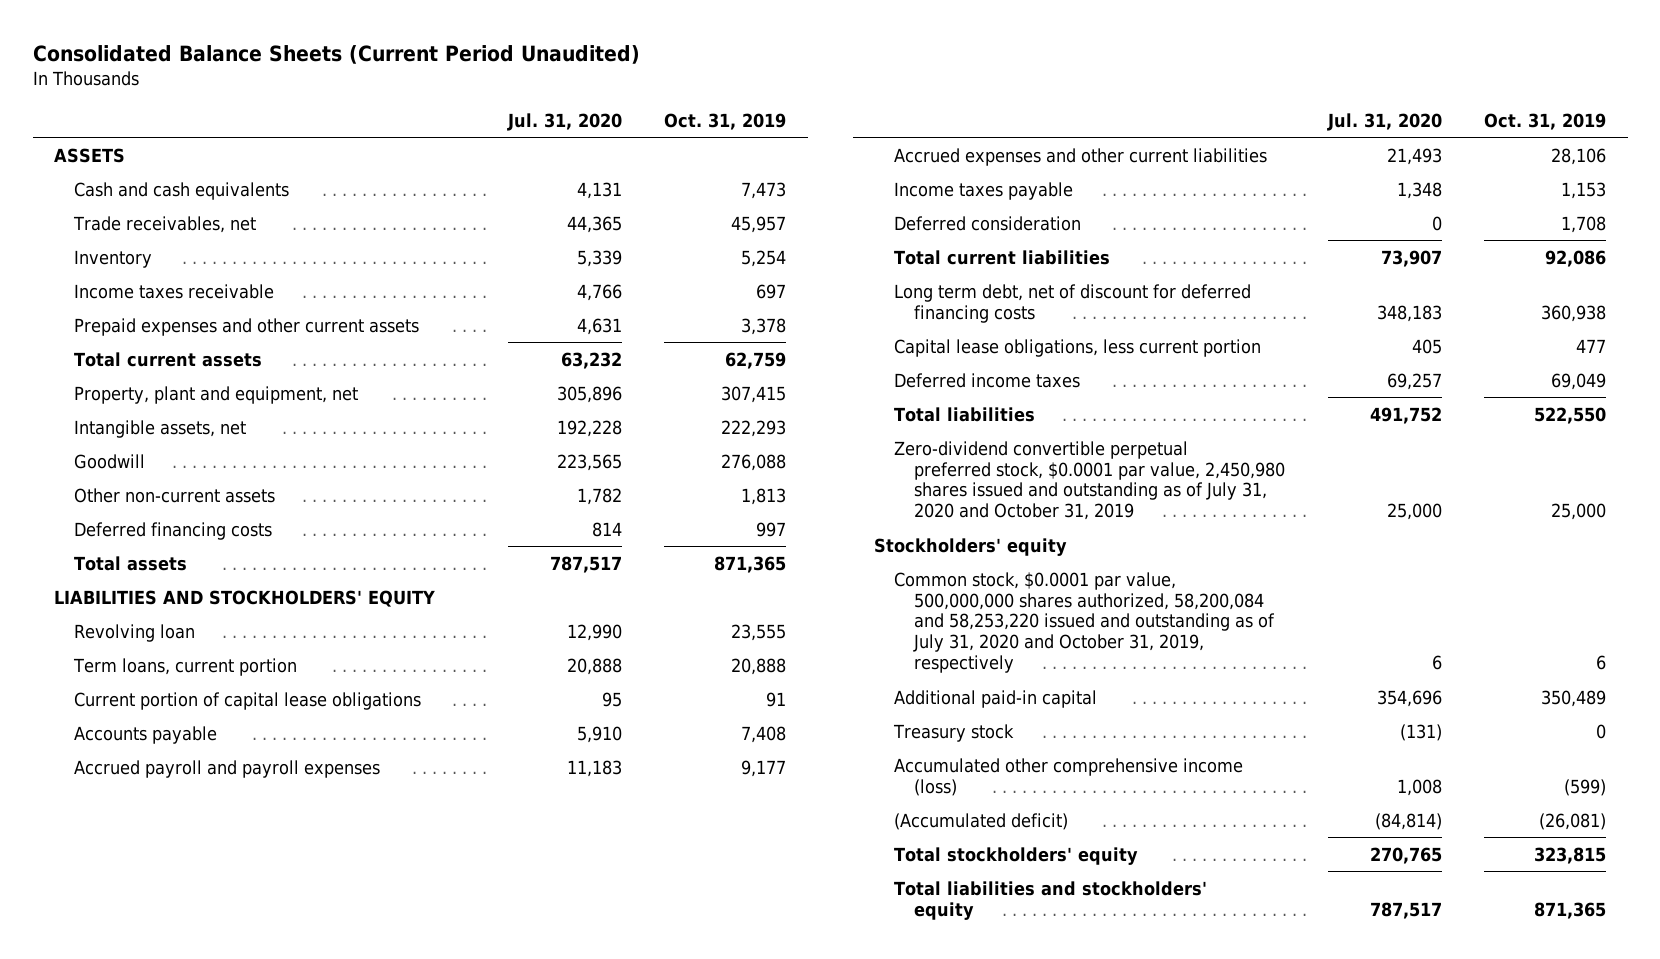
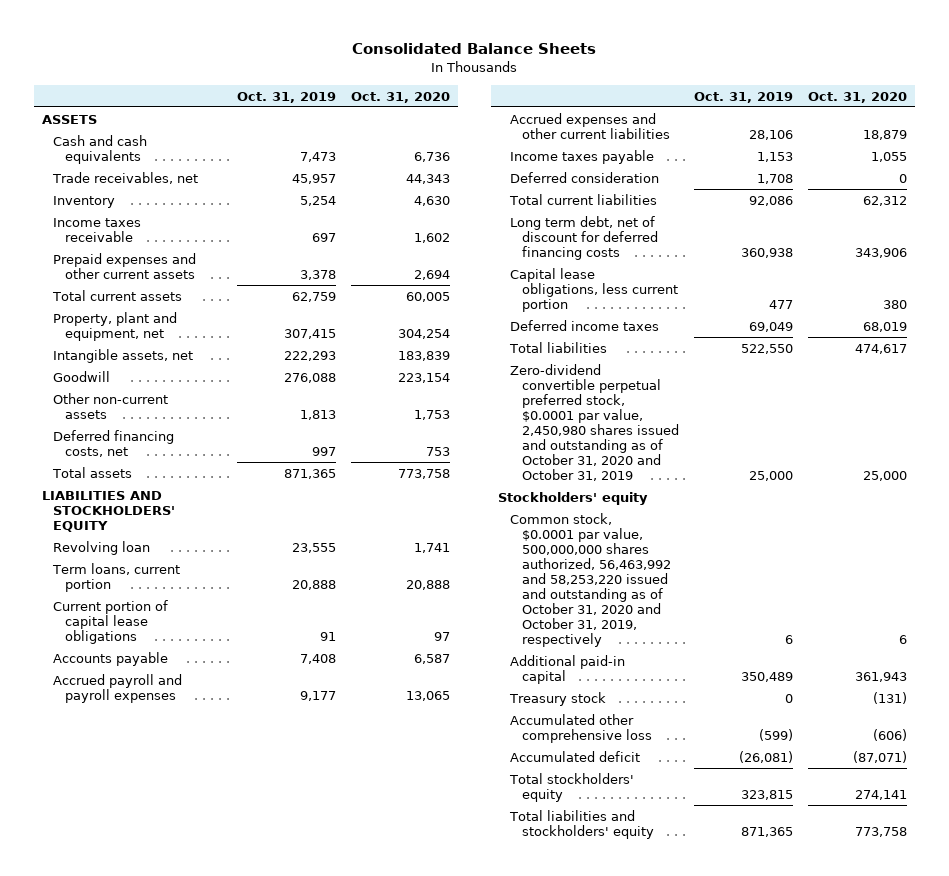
[32,44,640,64] Consolidated Balance Sheets (Current Period Unaudited) -> [352,43,597,55] Consolidated Balance Sheets
[506,112,622,131] Jul. 31, 2020 -> none
none -> [351,91,451,103] Oct. 31, 2020
[74,521,273,540] Deferred financing costs -> [53,429,175,457] Deferred financing costs, net
[894,440,1286,521] Zero-dividend convertible perpetual preferred stock, $0.0001 par value, 2,450,980 shares issued and outstanding as of July 31, 2020 and October 31, 2019 -> [510,363,679,482] Zero-dividend convertible perpetual preferred stock, $0.0001 par value, 2,450,980 shares issued and outstanding as of October 31, 2020 and October 31, 2019
[894,571,1276,674] Common stock, $0.0001 par value, 500,000,000 shares authorized, 58,200,084 and 58,253,220 issued and outstanding as of July 31, 2020 and October 31, 2019, respectively -> [510,512,671,648] Common stock, $0.0001 par value, 500,000,000 shares authorized, 56,463,992 and 58,253,220 issued and outstanding as of October 31, 2020 and October 31, 2019, respectively
[894,757,1244,796] Accumulated other comprehensive income (loss) -> [510,713,652,743] Accumulated other comprehensive loss
[894,812,1069,830] (Accumulated deficit) -> [510,750,641,762] Accumulated deficit

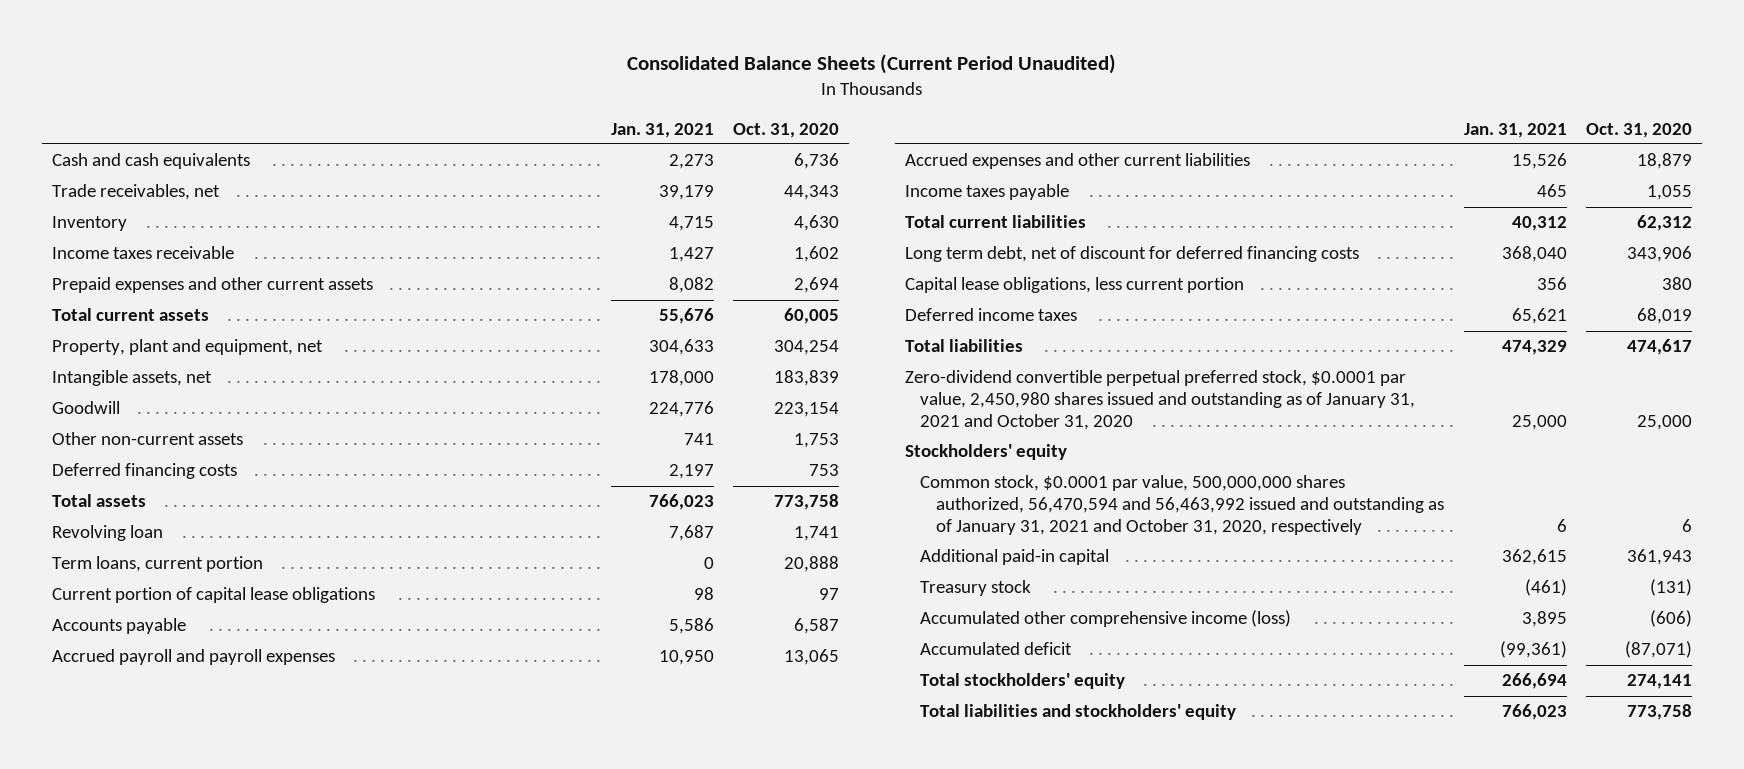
[352,43,597,55] Consolidated Balance Sheets -> [627,54,1117,75] Consolidated Balance Sheets (Current Period Unaudited)
[237,91,337,103] Oct. 31, 2019 -> none
none -> [610,122,714,138] Jan. 31, 2021
[41,114,97,124] ASSETS -> none
[53,429,175,457] Deferred financing costs, net -> [51,463,237,480] Deferred financing costs
[41,490,176,532] LIABILITIES AND STOCKHOLDERS' EQUITY -> none
[510,171,660,183] Deferred consideration -> none
[510,363,679,482] Zero-dividend convertible perpetual preferred stock, $0.0001 par value, 2,450,980 shares issued and outstanding as of October 31, 2020 and October 31, 2019 -> [904,370,1416,430] Zero-dividend convertible perpetual preferred stock, $0.0001 par value, 2,450,980 shares issued and outstanding as of January 31, 2021 and October 31, 2020
[510,512,671,648] Common stock, $0.0001 par value, 500,000,000 shares authorized, 56,463,992 and 58,253,220 issued and outstanding as of October 31, 2020 and October 31, 2019, respectively -> [920,475,1444,535] Common stock, $0.0001 par value, 500,000,000 shares authorized, 56,470,594 and 56,463,992 issued and outstanding as of January 31, 2021 and October 31, 2020, respectively
[510,713,652,743] Accumulated other comprehensive loss -> [920,610,1292,628] Accumulated other comprehensive income (loss)

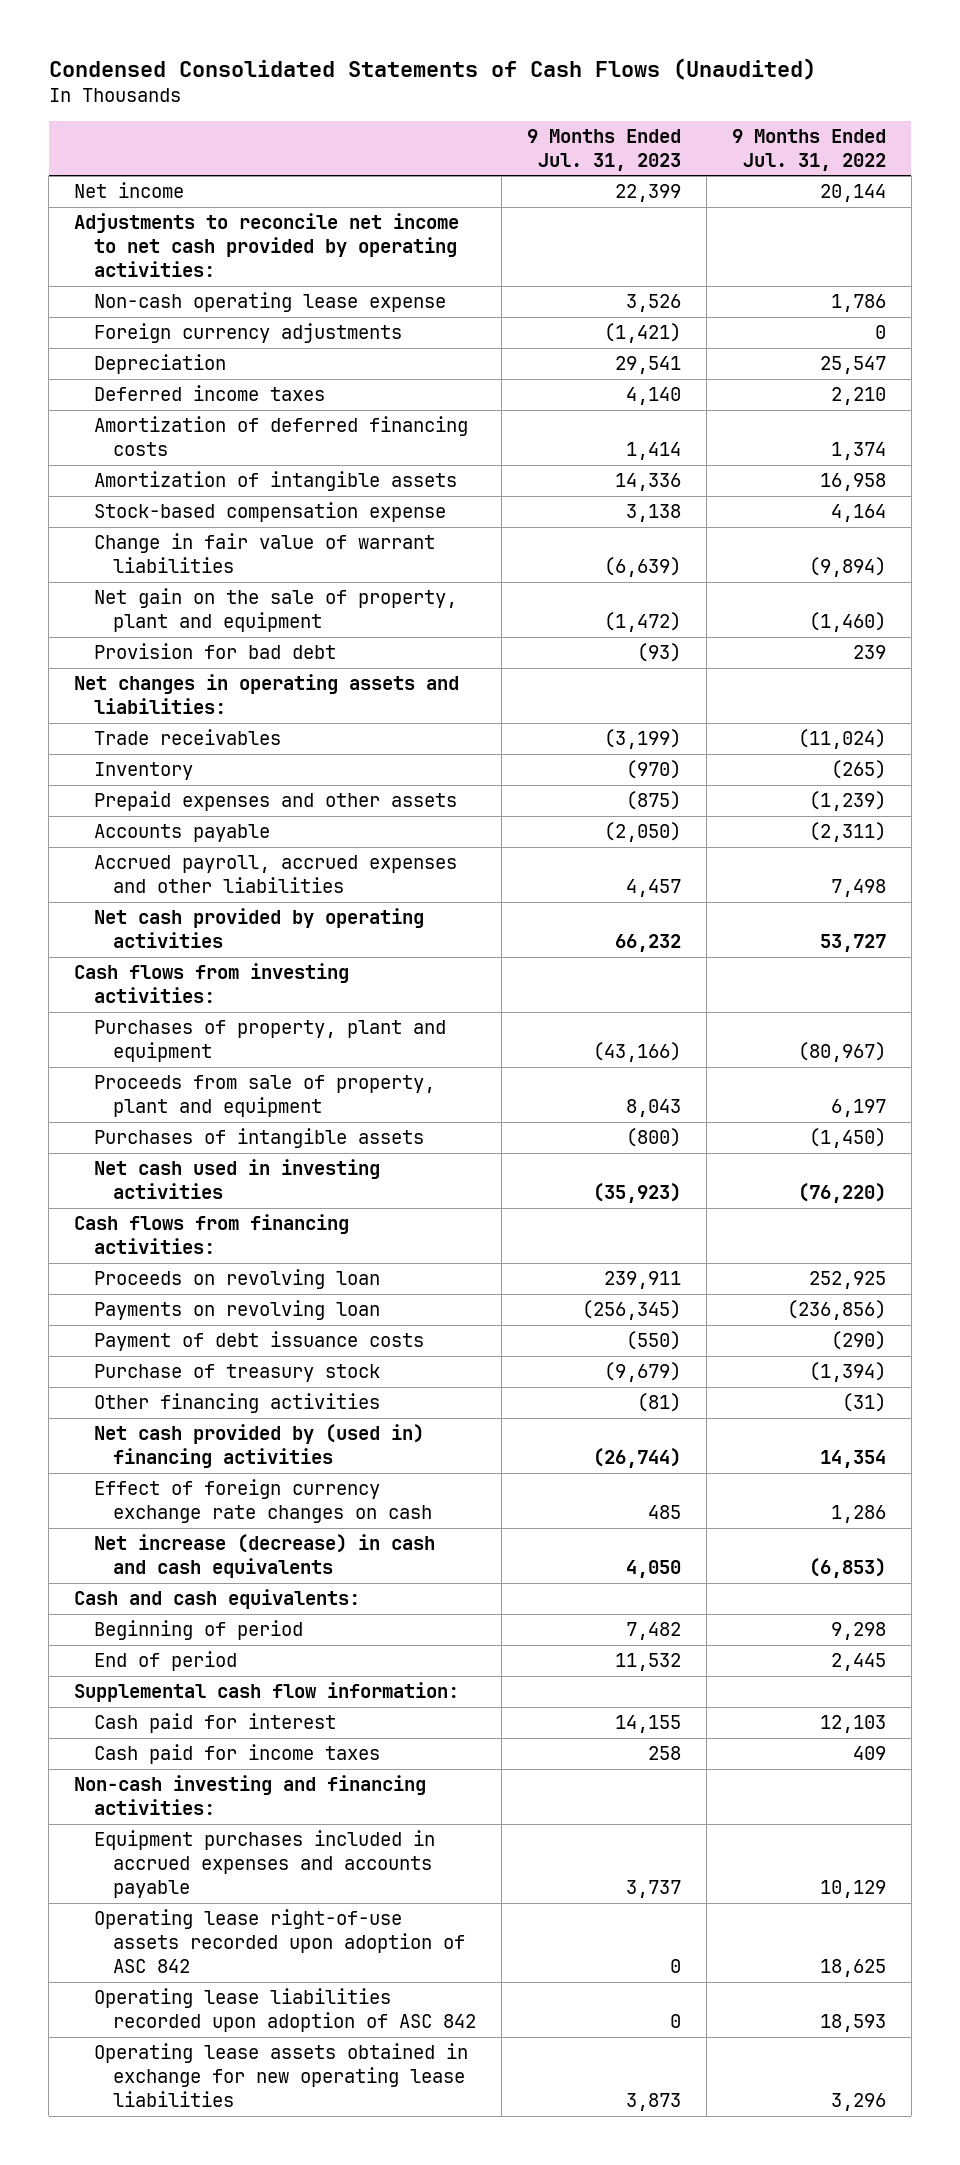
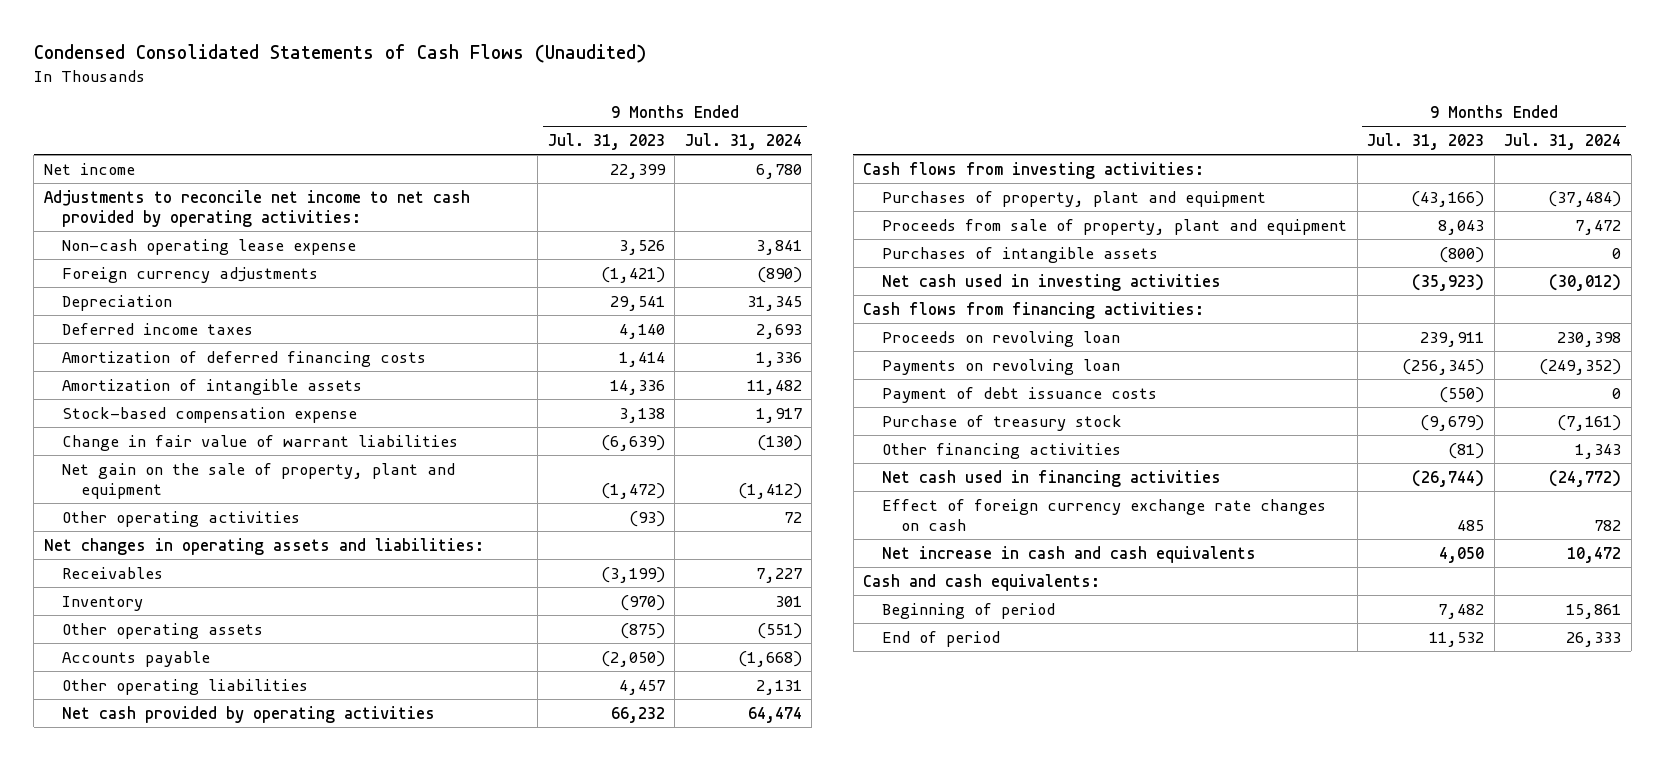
[731,128,886,171] 9 Months Ended Jul. 31, 2022 -> none
none -> [684,133,802,151] Jul. 31, 2024
[93,643,336,660] Provision for bad debt -> none
none -> [62,510,301,527] Other operating activities
[93,729,281,746] Trade receivables -> [62,566,164,579] Receivables
[93,791,457,812] Prepaid expenses and other assets -> [62,622,264,639] Other operating assets
[93,855,457,894] Accrued payroll, accrued expenses and other liabilities -> [62,678,309,695] Other operating liabilities
[93,1424,424,1469] Net cash provided by (used in) financing activities -> [882,469,1222,487] Net cash used in financing activities
[93,1534,435,1579] Net increase (decrease) in cash and cash equivalents -> [882,545,1257,563] Net increase in cash and cash equivalents
[73,1682,459,1703] Supplemental cash flow information: -> none
[93,1713,336,1734] Cash paid for interest -> none
[93,1744,380,1765] Cash paid for income taxes -> none
[73,1775,426,1816] Non-cash investing and financing activities: -> none
[93,1830,435,1898] Equipment purchases included in accrued expenses and accounts payable -> none
[93,1909,466,1973] Operating lease right-of-use assets recorded upon adoption of ASC 842 -> none
[93,1988,477,2033] Operating lease liabilities recorded upon adoption of ASC 842 -> none
[93,2043,468,2107] Operating lease assets obtained in exchange for new operating lease liabilities -> none

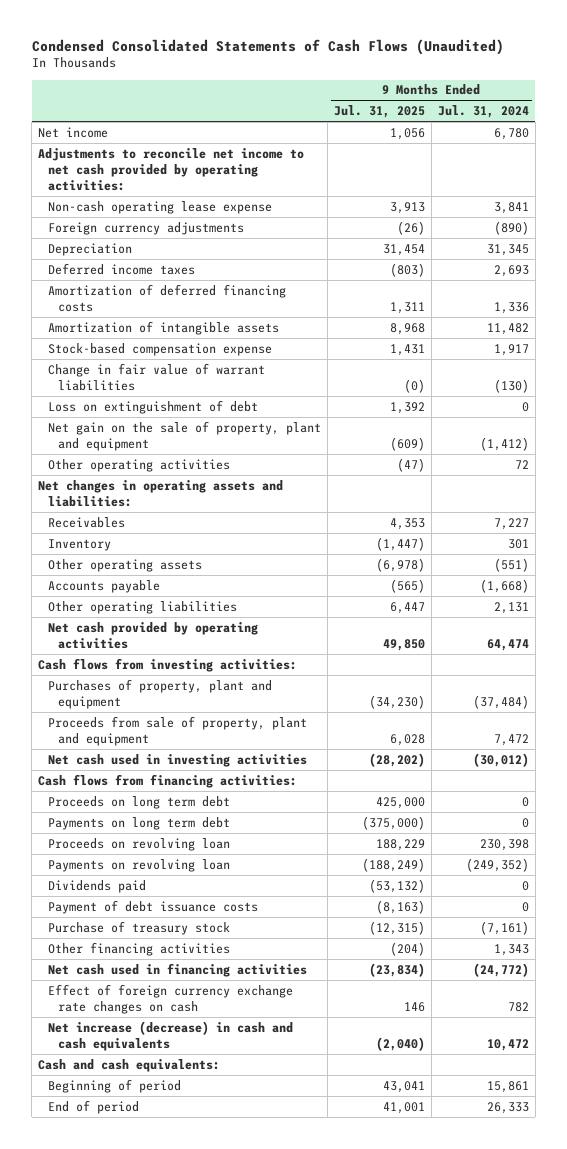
[547,133,665,151] Jul. 31, 2023 -> none
none -> [333,105,425,119] Jul. 31, 2025
none -> [48,399,259,414] Loss on extinguishment of debt
[882,246,1159,263] Purchases of intangible assets -> none
none -> [48,795,231,809] Proceeds on long term debt
none -> [48,816,231,830] Payments on long term debt
none -> [48,879,147,893] Dividends paid
[882,545,1257,563] Net increase in cash and cash equivalents -> [48,1020,294,1051] Net increase (decrease) in cash and cash equivalents

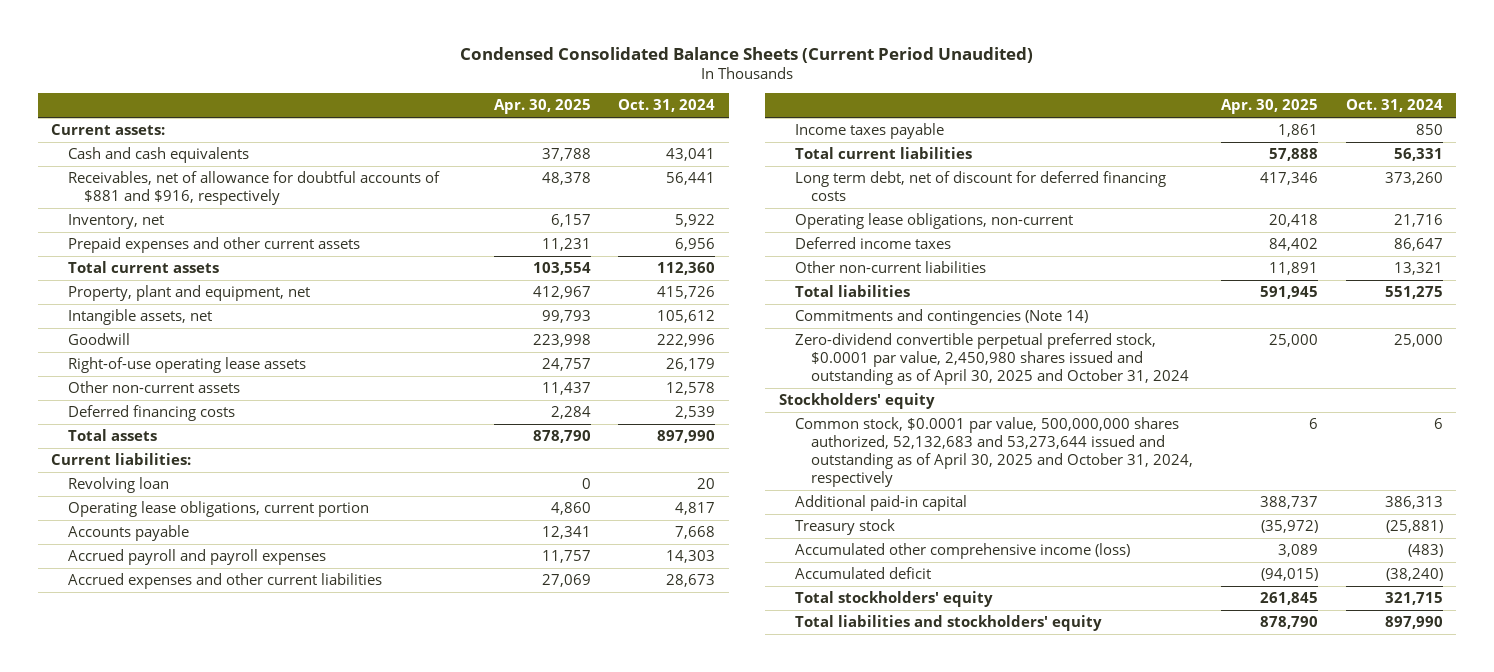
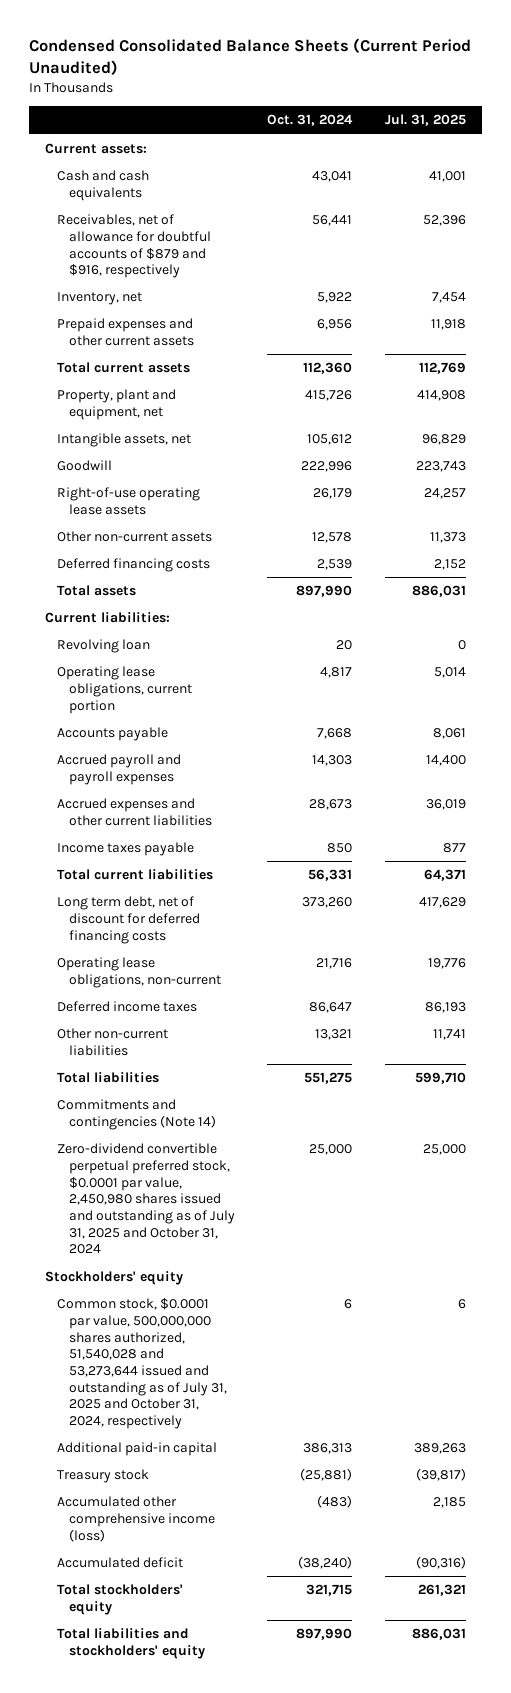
[493,99,591,115] Apr. 30, 2025 -> none
none -> [384,114,466,127] Jul. 31, 2025
[67,170,440,205] Receivables, net of allowance for doubtful accounts of $881 and $916, respectively -> [56,214,211,279] Receivables, net of allowance for doubtful accounts of $879 and $916, respectively
[794,332,1190,385] Zero-dividend convertible perpetual preferred stock, $0.0001 par value, 2,450,980 shares issued and outstanding as of April 30, 2025 and October 31, 2024 -> [56,1143,235,1255] Zero-dividend convertible perpetual preferred stock, $0.0001 par value, 2,450,980 shares issued and outstanding as of July 31, 2025 and October 31, 2024
[794,416,1194,487] Common stock, $0.0001 par value, 500,000,000 shares authorized, 52,132,683 and 53,273,644 issued and outstanding as of April 30, 2025 and October 31, 2024, respectively -> [56,1298,227,1430] Common stock, $0.0001 par value, 500,000,000 shares authorized, 51,540,028 and 53,273,644 issued and outstanding as of July 31, 2025 and October 31, 2024, respectively

